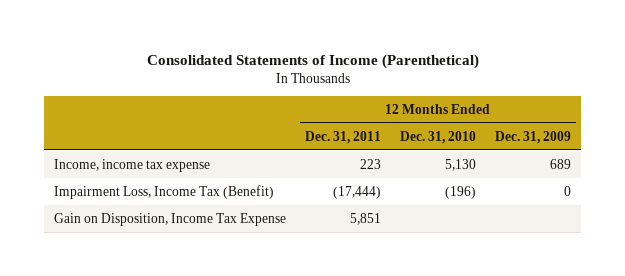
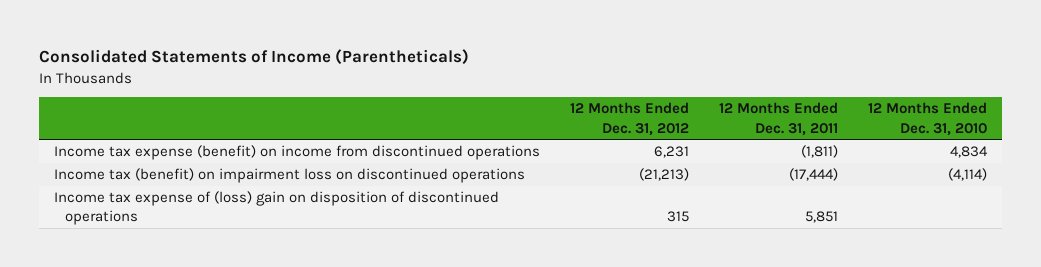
[146,53,479,69] Consolidated Statements of Income (Parenthetical) -> [39,49,470,66] Consolidated Statements of Income (Parentheticals)
[495,130,572,144] Dec. 31, 2009 -> none
none -> [570,102,690,136] 12 Months Ended Dec. 31, 2012
[53,158,210,172] Income, income tax expense -> [54,145,541,161] Income tax expense (benefit) on income from discontinued operations
[359,158,381,169] 223 -> [800,145,838,159] (1,811)
[445,158,477,171] 5,130 -> [949,146,988,159] 4,834
[53,184,274,199] Impairment Loss, Income Tax (Benefit) -> [54,168,526,184] Income tax (benefit) on impairment loss on discontinued operations
[445,185,477,199] (196) -> [947,168,987,182] (4,114)
[53,212,286,226] Gain on Disposition, Income Tax Expense -> [54,191,500,226] Income tax expense of (loss) gain on disposition of discontinued operations

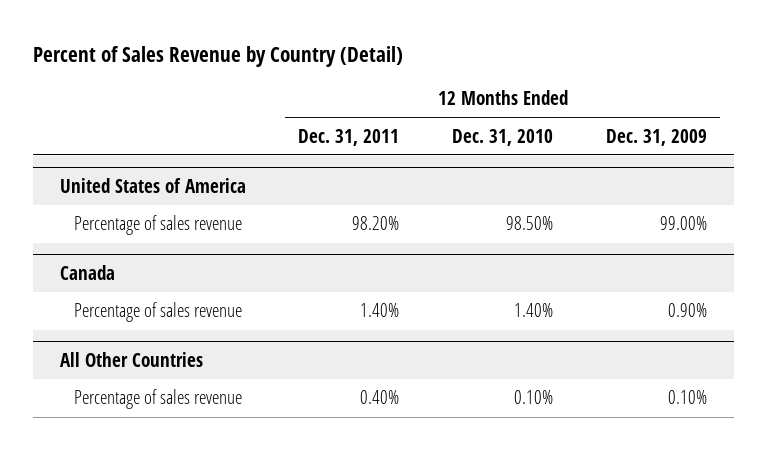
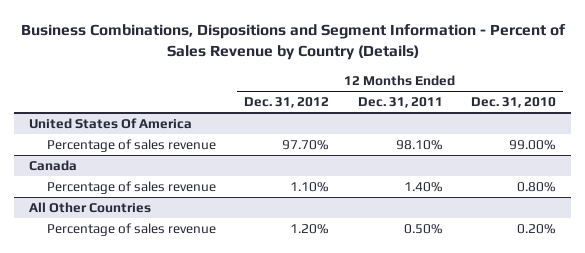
[33,45,404,67] Percent of Sales Revenue by Country (Detail) -> [20,24,566,61] Business Combinations, Dispositions and Segment Information - Percent of Sales Revenue by Country (Details)
[606,128,708,146] Dec. 31, 2009 -> none
none -> [244,96,330,108] Dec. 31, 2012
[59,177,246,193] United States of America -> [28,117,192,129] United States Of America
[352,216,400,231] 98.20% -> [395,139,443,150] 98.10%
[506,216,554,231] 98.50% -> [509,139,557,150] 99.00%
[514,303,554,318] 1.40% -> [517,181,557,192] 0.80%
[360,390,400,405] 0.40% -> [403,223,443,234] 0.50%
[514,390,554,405] 0.10% -> [517,223,557,234] 0.20%

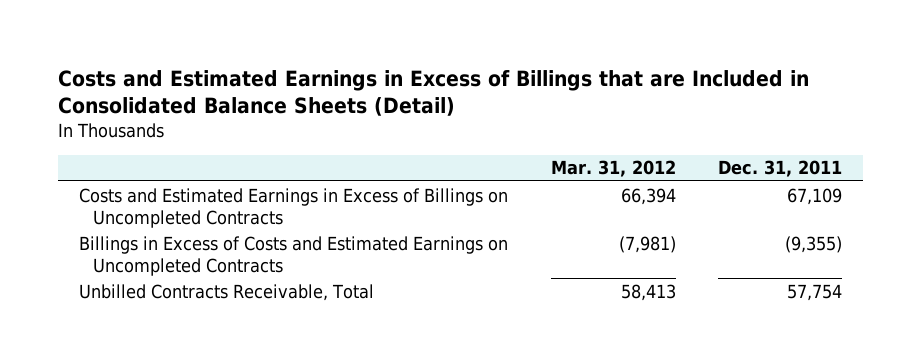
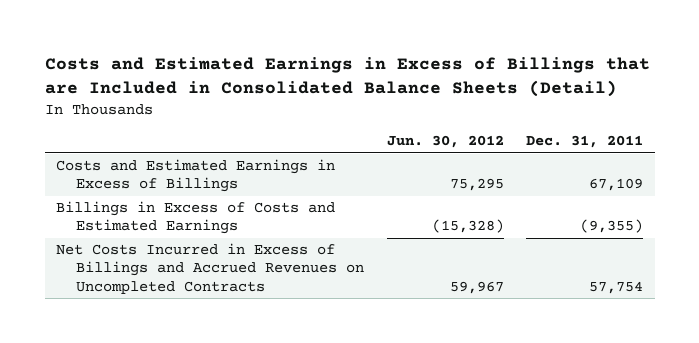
[550,160,676,178] Mar. 31, 2012 -> none
none -> [386,135,504,149] Jun. 30, 2012
[79,187,509,228] Costs and Estimated Earnings in Excess of Billings on Uncompleted Contracts -> [56,159,336,193] Costs and Estimated Earnings in Excess of Billings
[79,235,509,276] Billings in Excess of Costs and Estimated Earnings on Uncompleted Contracts -> [56,201,336,235] Billings in Excess of Costs and Estimated Earnings
[79,283,375,301] Unbilled Contracts Receivable, Total -> [56,243,365,294] Net Costs Incurred in Excess of Billings and Accrued Revenues on Uncompleted Contracts

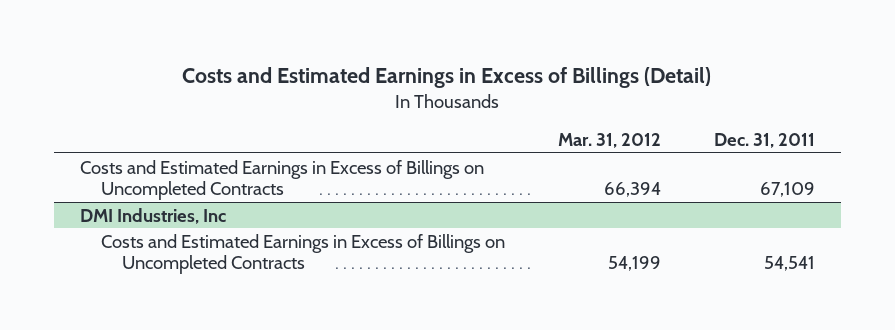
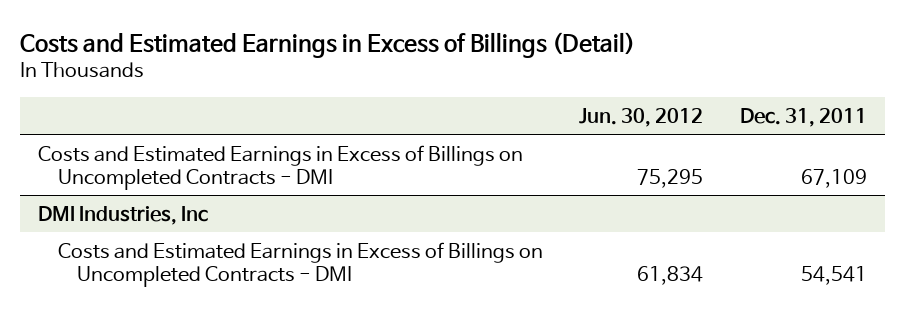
[557,133,661,149] Mar. 31, 2012 -> none
none -> [579,107,704,127] Jun. 30, 2012
[80,159,485,201] Costs and Estimated Earnings in Excess of Billings on Uncompleted Contracts -> [38,144,524,191] Costs and Estimated Earnings in Excess of Billings on Uncompleted Contracts - DMI
[100,233,505,275] Costs and Estimated Earnings in Excess of Billings on Uncompleted Contracts -> [57,241,543,288] Costs and Estimated Earnings in Excess of Billings on Uncompleted Contracts - DMI

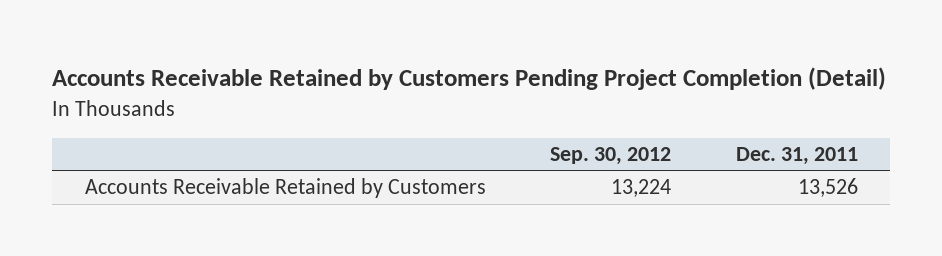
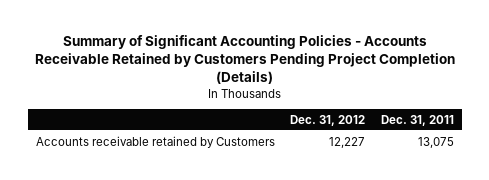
[52,67,887,91] Accounts Receivable Retained by Customers Pending Project Completion (Detail) -> [34,34,455,84] Summary of Significant Accounting Policies - Accounts Receivable Retained by Customers Pending Project Completion (Details)
[550,147,672,166] Sep. 30, 2012 -> none
none -> [290,114,366,126] Dec. 31, 2012
[84,178,486,199] Accounts Receivable Retained by Customers -> [35,135,275,148] Accounts receivable retained by Customers
[797,178,858,198] 13,526 -> [417,136,454,148] 13,075

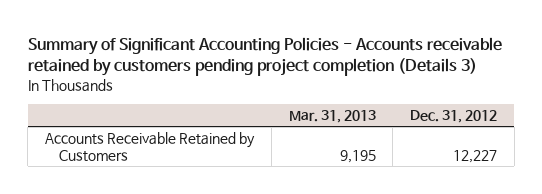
[34,34,455,84] Summary of Significant Accounting Policies - Accounts Receivable Retained by Customers Pending Project Completion (Details) -> [27,36,502,77] Summary of Significant Accounting Policies - Accounts receivable retained by customers pending project completion (Details 3)
[380,114,454,126] Dec. 31, 2011 -> none
none -> [288,110,376,124] Mar. 31, 2013
[35,135,275,148] Accounts receivable retained by Customers -> [45,132,256,162] Accounts Receivable Retained by Customers

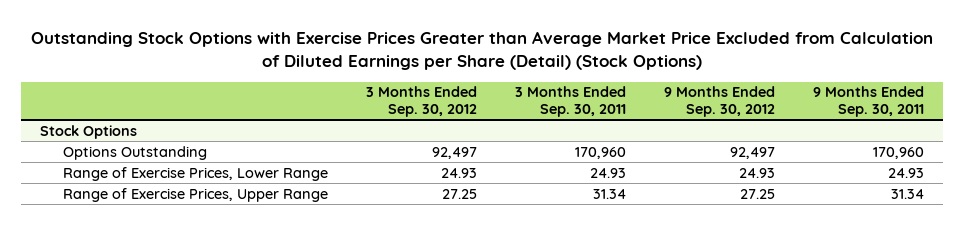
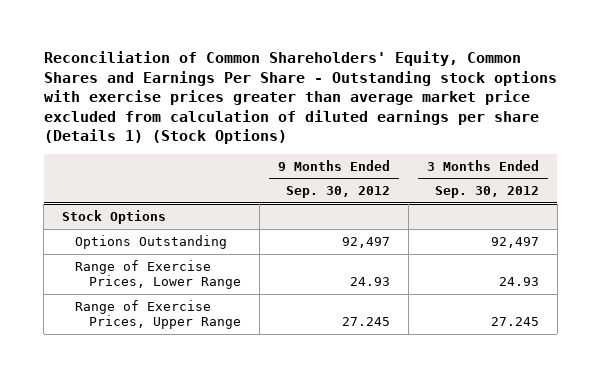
[31,31,934,70] Outstanding Stock Options with Exercise Prices Greater than Average Market Price Excluded from Calculation of Diluted Earnings per Share (Detail) (Stock Options) -> [43,51,557,145] Reconciliation of Common Shareholders' Equity, Common Shares and Earnings Per Share - Outstanding stock options with exercise prices greater than average market price excluded from calculation of diluted earnings per share (Details 1) (Stock Options)
[514,86,626,118] 3 Months Ended Sep. 30, 2011 -> none
[812,86,924,118] 9 Months Ended Sep. 30, 2011 -> none
[441,188,477,199] 27.25 -> [490,317,539,327] 27.245
[739,188,775,199] 27.25 -> [341,317,390,327] 27.245

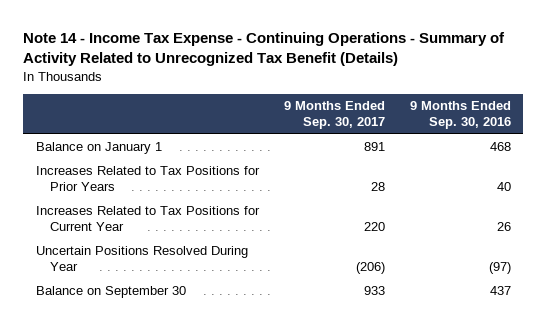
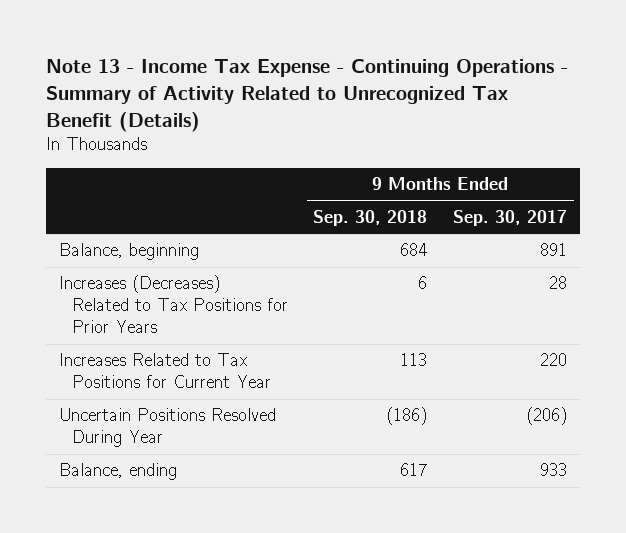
[23,32,506,67] Note 14 - Income Tax Expense - Continuing Operations - Summary of Activity Related to Unrecognized Tax Benefit (Details) -> [45,58,568,132] Note 13 - Income Tax Expense - Continuing Operations - Summary of Activity Related to Unrecognized Tax Benefit (Details)
[409,101,511,130] 9 Months Ended Sep. 30, 2016 -> none
none -> [313,209,428,226] Sep. 30, 2018
[35,142,162,155] Balance on January 1 -> [58,243,199,261] Balance, beginning
[35,166,260,192] Increases Related to Tax Positions for Prior Years -> [58,275,288,334] Increases (Decreases) Related to Tax Positions for Prior Years
[35,286,186,299] Balance on September 30 -> [58,463,177,481] Balance, ending

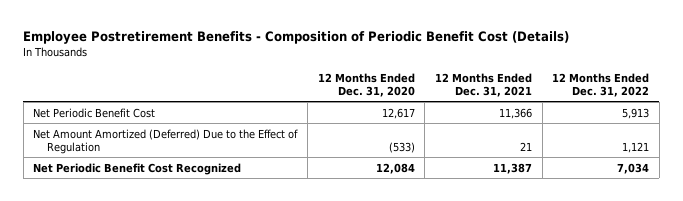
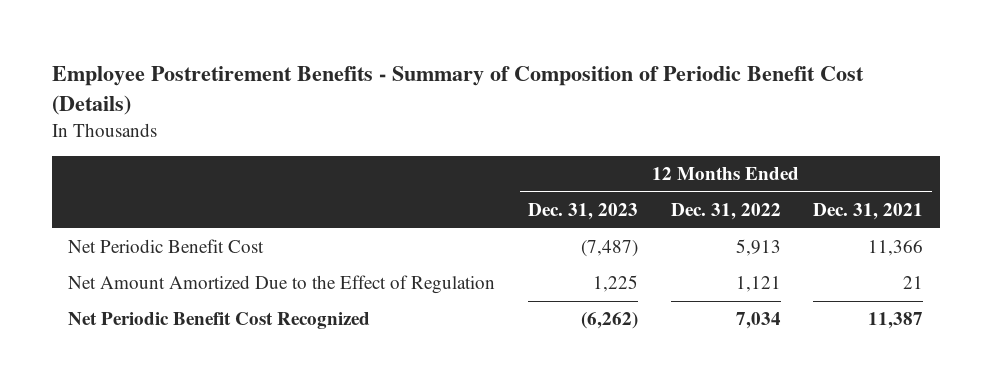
[23,30,570,44] Employee Postretirement Benefits - Composition of Periodic Benefit Cost (Details) -> [51,66,864,116] Employee Postretirement Benefits - Summary of Composition of Periodic Benefit Cost (Details)
[317,72,415,97] 12 Months Ended Dec. 31, 2020 -> none
none -> [527,203,638,221] Dec. 31, 2023
[33,128,299,154] Net Amount Amortized (Deferred) Due to the Effect of Regulation -> [68,275,496,295] Net Amount Amortized Due to the Effect of Regulation

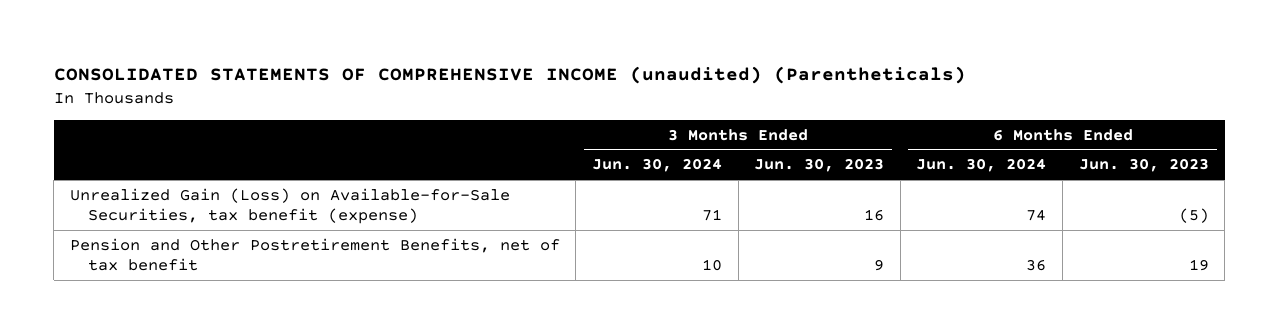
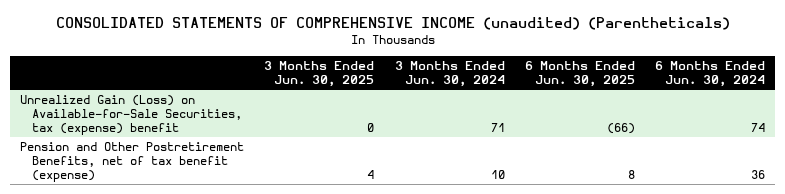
[754,158,885,173] Jun. 30, 2023 -> none
[1078,158,1209,173] Jun. 30, 2023 -> none
none -> [264,61,375,88] 3 Months Ended Jun. 30, 2025
none -> [524,61,635,88] 6 Months Ended Jun. 30, 2025
[69,187,510,225] Unrealized Gain (Loss) on Available-for-Sale Securities, tax benefit (expense) -> [19,95,243,136] Unrealized Gain (Loss) on Available-for-Sale Securities, tax (expense) benefit
[69,237,560,272] Pension and Other Postretirement Benefits, net of tax benefit -> [19,142,244,183] Pension and Other Postretirement Benefits, net of tax benefit (expense)

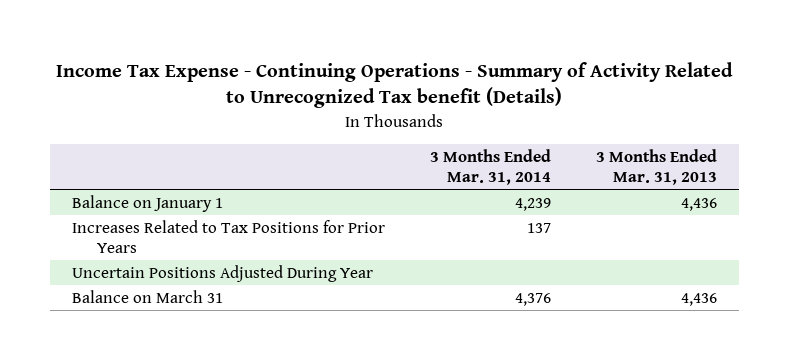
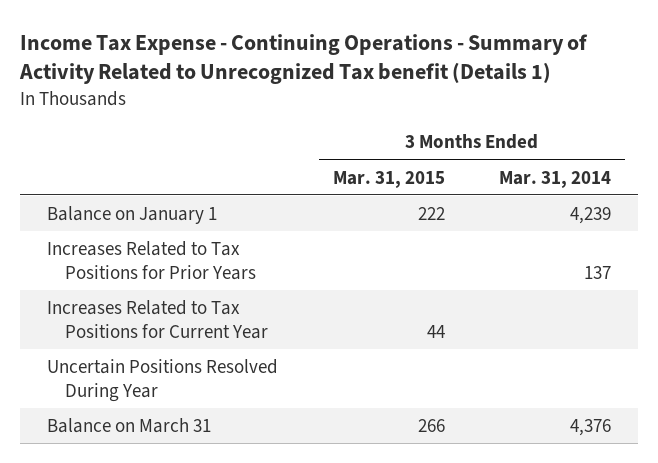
[56,61,734,109] Income Tax Expense - Continuing Operations - Summary of Activity Related to Unrecognized Tax benefit (Details) -> [19,33,589,85] Income Tax Expense - Continuing Operations - Summary of Activity Related to Unrecognized Tax benefit (Details 1)
[595,148,717,185] 3 Months Ended Mar. 31, 2013 -> none
none -> [332,170,445,188] Mar. 31, 2015
none -> [47,299,269,339] Increases Related to Tax Positions for Current Year
[72,265,374,283] Uncertain Positions Adjusted During Year -> [47,358,279,402] Uncertain Positions Resolved During Year

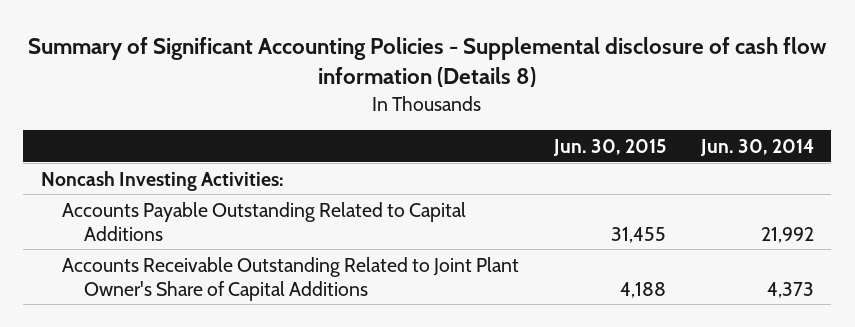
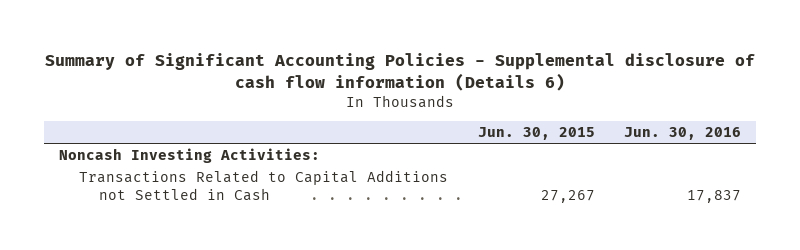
[28,36,828,88] Summary of Significant Accounting Policies - Supplemental disclosure of cash flow information (Details 8) -> [45,52,756,91] Summary of Significant Accounting Policies - Supplemental disclosure of cash flow information (Details 6)
[699,138,814,156] Jun. 30, 2014 -> none
none -> [624,127,742,141] Jun. 30, 2016
[62,256,520,301] Accounts Receivable Outstanding Related to Joint Plant Owner's Share of Capital Additions -> none
[62,201,467,241] Accounts Payable Outstanding Related to Capital Additions -> [78,170,448,201] Transactions Related to Capital Additions not Settled in Cash
[611,226,667,243] 31,455 -> [540,189,595,203] 27,267

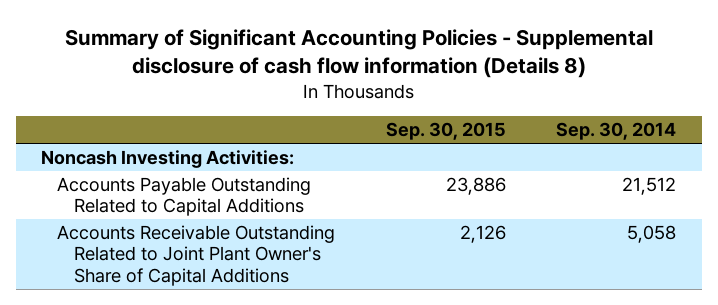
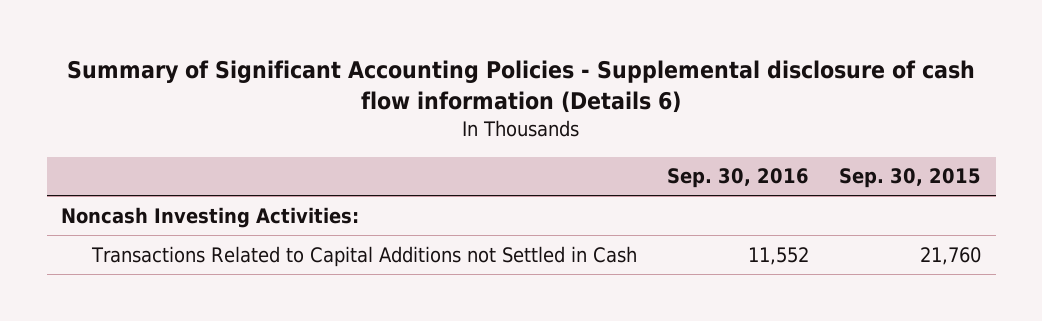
[64,28,653,79] Summary of Significant Accounting Policies - Supplemental disclosure of cash flow information (Details 8) -> [67,59,976,114] Summary of Significant Accounting Policies - Supplemental disclosure of cash flow information (Details 6)
[556,122,677,141] Sep. 30, 2014 -> none
none -> [667,168,810,189] Sep. 30, 2016
[57,225,336,286] Accounts Receivable Outstanding Related to Joint Plant Owner's Share of Capital Additions -> none
[57,177,312,217] Accounts Payable Outstanding Related to Capital Additions -> [91,245,638,267] Transactions Related to Capital Additions not Settled in Cash
[445,177,506,196] 23,886 -> [919,246,981,265] 21,760

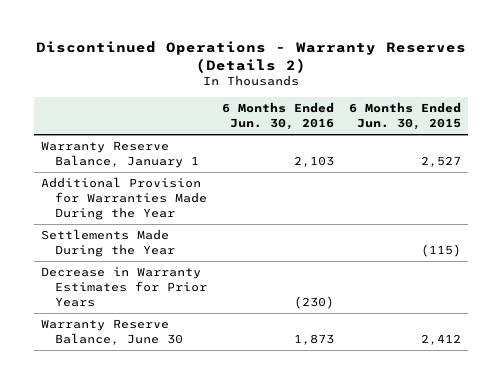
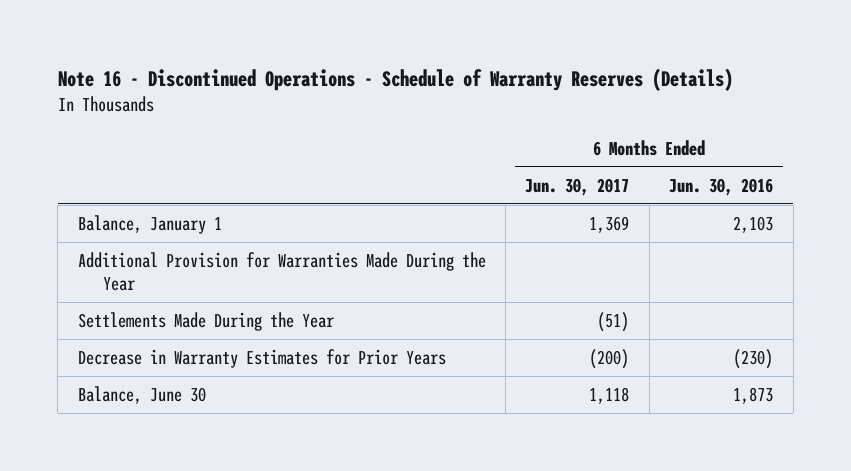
[35,40,466,73] Discontinued Operations - Warranty Reserves (Details 2) -> [57,68,733,92] Note 16 - Discontinued Operations - Schedule of Warranty Reserves (Details)
[348,101,461,130] 6 Months Ended Jun. 30, 2015 -> none
none -> [525,177,630,196] Jun. 30, 2017
[41,141,199,169] Warranty Reserve Balance, January 1 -> [77,214,222,234] Balance, January 1
[41,319,183,346] Warranty Reserve Balance, June 30 -> [77,385,206,404] Balance, June 30

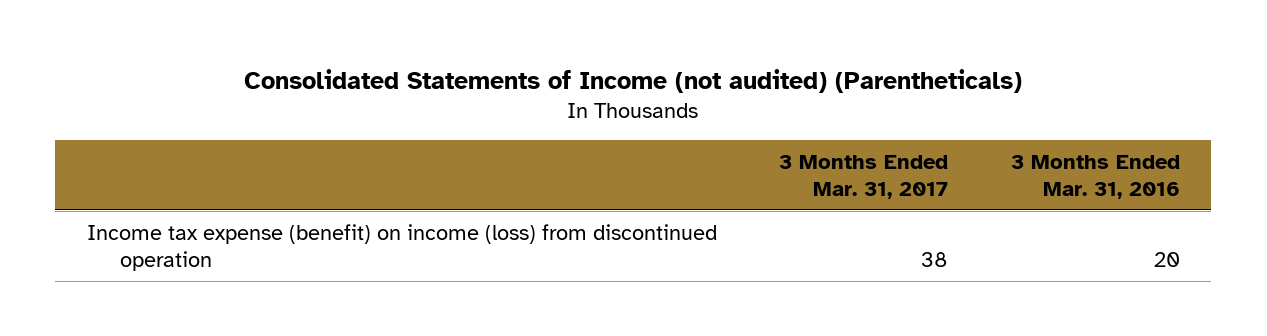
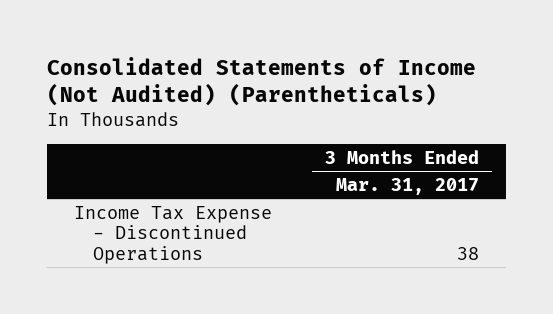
[244,68,1023,93] Consolidated Statements of Income (not audited) (Parentheticals) -> [47,56,477,107] Consolidated Statements of Income (Not Audited) (Parentheticals)
[1010,154,1180,199] 3 Months Ended Mar. 31, 2016 -> none
[86,224,717,271] Income tax expense (benefit) on income (loss) from discontinued operation -> [73,205,272,264] Income Tax Expense - Discontinued Operations

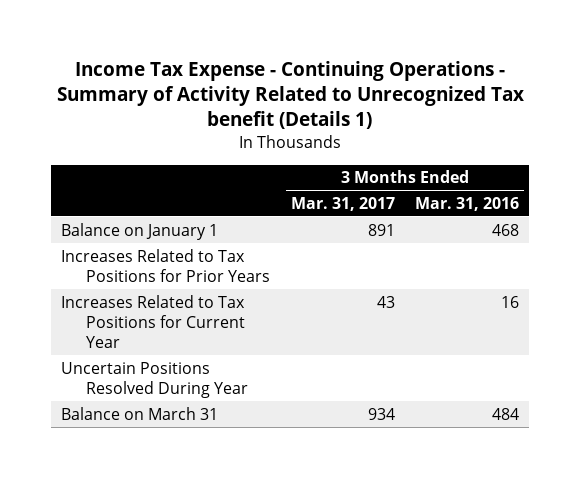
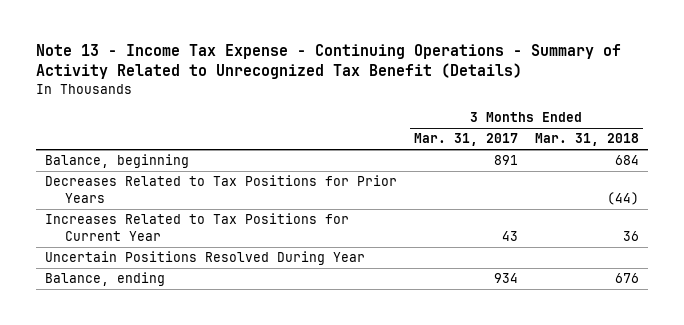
[57,61,525,130] Income Tax Expense - Continuing Operations - Summary of Activity Related to Unrecognized Tax benefit (Details 1) -> [36,44,622,80] Note 13 - Income Tax Expense - Continuing Operations - Summary of Activity Related to Unrecognized Tax Benefit (Details)
[415,196,520,211] Mar. 31, 2016 -> none
none -> [534,133,639,147] Mar. 31, 2018
[61,222,219,240] Balance on January 1 -> [44,154,189,169] Balance, beginning
[61,248,271,282] Increases Related to Tax Positions for Prior Years -> [44,175,397,203] Decreases Related to Tax Positions for Prior Years
[61,406,219,420] Balance on March 31 -> [44,272,165,287] Balance, ending

